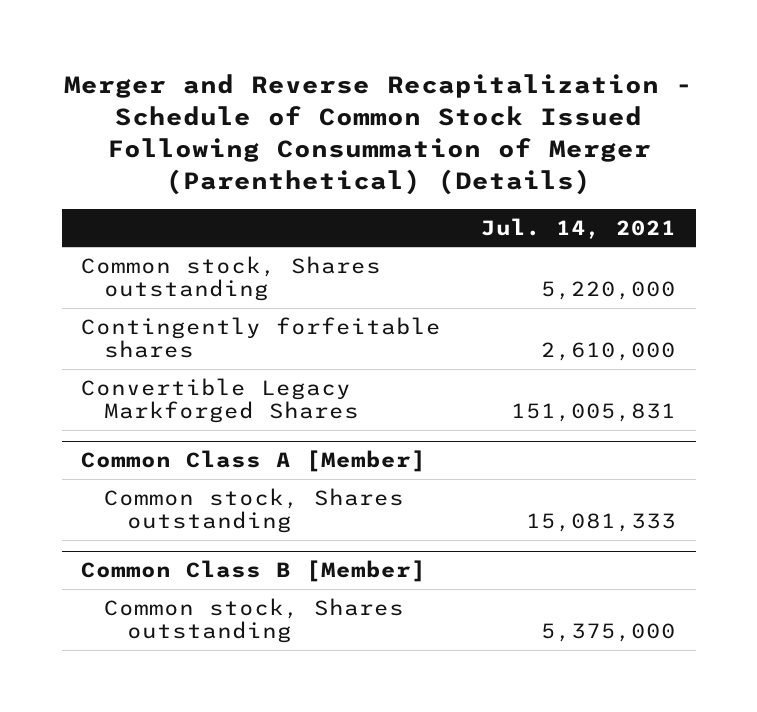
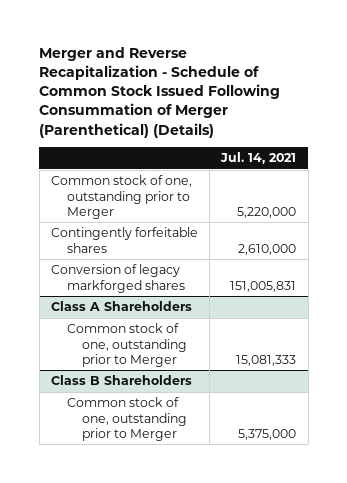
[81,255,382,302] Common stock, Shares outstanding -> [50,175,192,219] Common stock of one, outstanding prior to Merger
[81,377,360,424] Convertible Legacy Markforged Shares -> [50,264,185,293] Conversion of legacy markforged shares
[81,450,427,473] Common Class A [Member] -> [50,301,192,312] Class A Shareholders
[104,487,405,534] Common stock, Shares outstanding -> [66,323,188,367] Common stock of one, outstanding prior to Merger
[81,560,427,583] Common Class B [Member] -> [50,375,192,386] Class B Shareholders
[104,597,405,644] Common stock, Shares outstanding -> [66,397,188,441] Common stock of one, outstanding prior to Merger

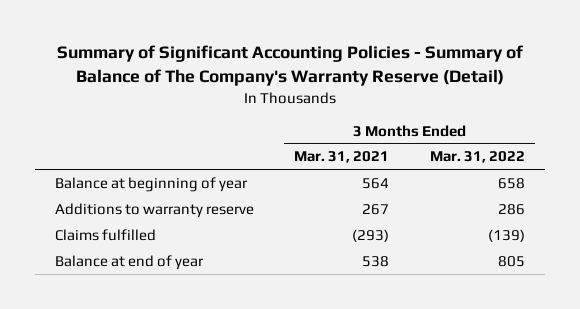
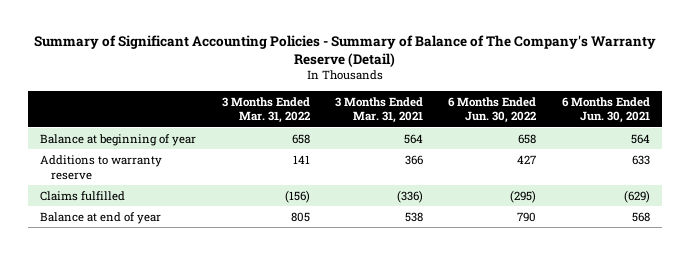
none -> [448,96,537,124] 6 Months Ended Jun. 30, 2022
none -> [561,96,650,124] 6 Months Ended Jun. 30, 2021
[362,203,390,215] 267 -> [404,154,423,165] 366
[497,203,525,215] 286 -> [292,154,310,164] 141
[352,228,390,242] (293) -> [396,189,423,203] (336)
[487,228,525,242] (139) -> [284,189,310,203] (156)

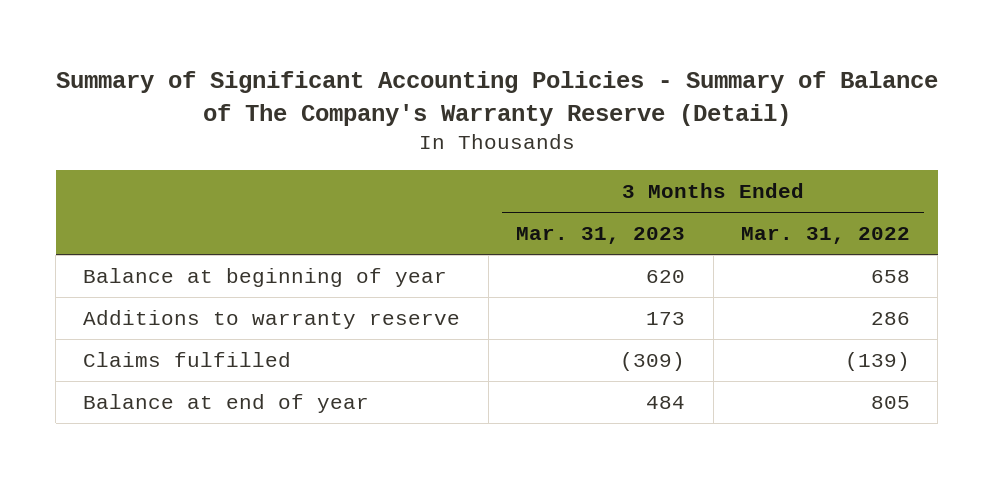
[334,96,423,124] 3 Months Ended Mar. 31, 2021 -> none
[448,96,537,124] 6 Months Ended Jun. 30, 2022 -> none
[561,96,650,124] 6 Months Ended Jun. 30, 2021 -> none
none -> [516,227,686,245] Mar. 31, 2023
[292,154,310,164] 141 -> [870,312,910,326] 286
[284,189,310,203] (156) -> [844,352,910,372] (139)

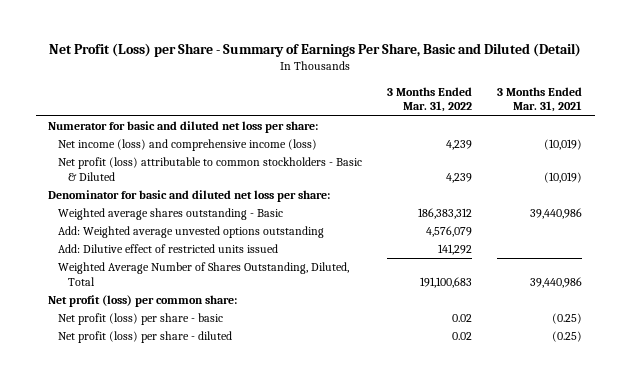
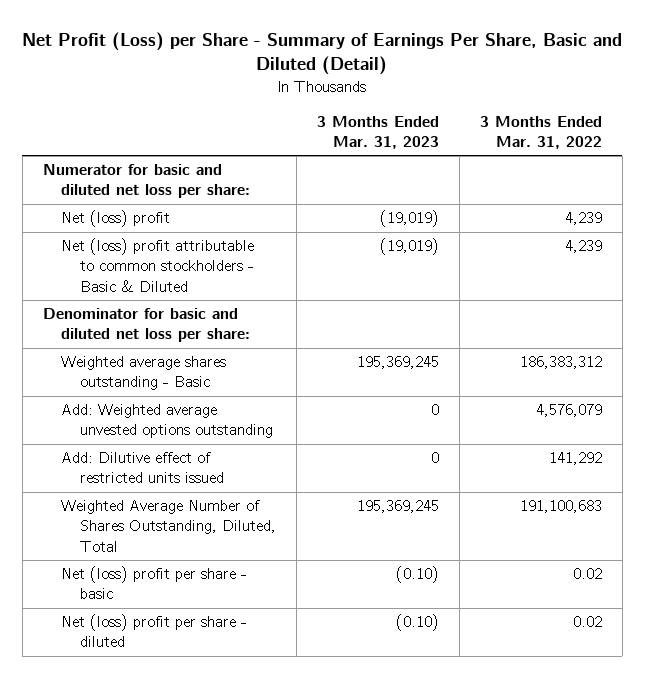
[497,86,583,113] 3 Months Ended Mar. 31, 2021 -> none
none -> [316,115,439,149] 3 Months Ended Mar. 31, 2023
[58,139,318,152] Net income (loss) and comprehensive income (loss) -> [61,210,171,228] Net (loss) profit
[58,157,363,182] Net profit (loss) attributable to common stockholders - Basic & Diluted -> [61,238,255,292] Net (loss) profit attributable to common stockholders - Basic & Diluted
[48,295,238,308] Net profit (loss) per common share: -> none
[58,313,224,326] Net profit (loss) per share - basic -> [61,566,248,600] Net (loss) profit per share - basic
[58,331,233,344] Net profit (loss) per share - diluted -> [61,614,248,648] Net (loss) profit per share - diluted

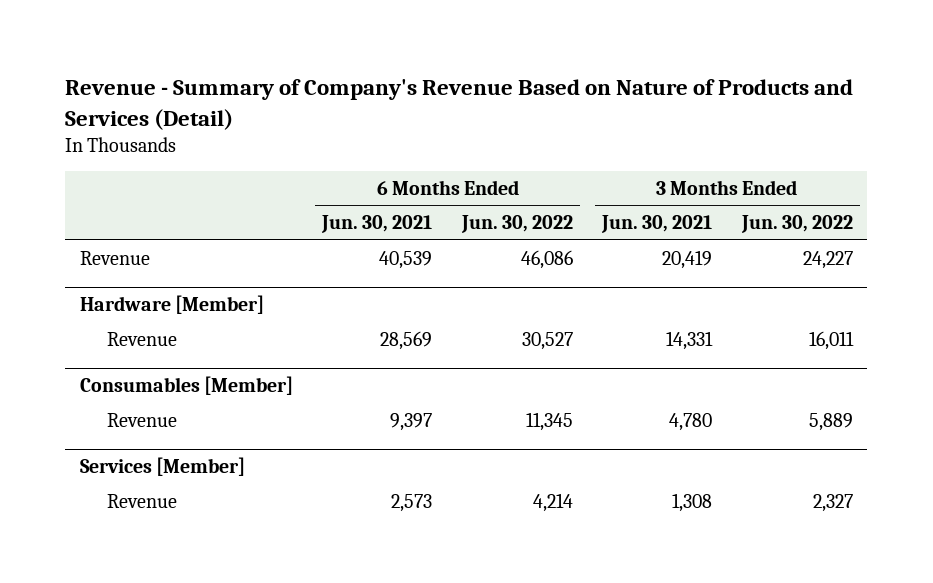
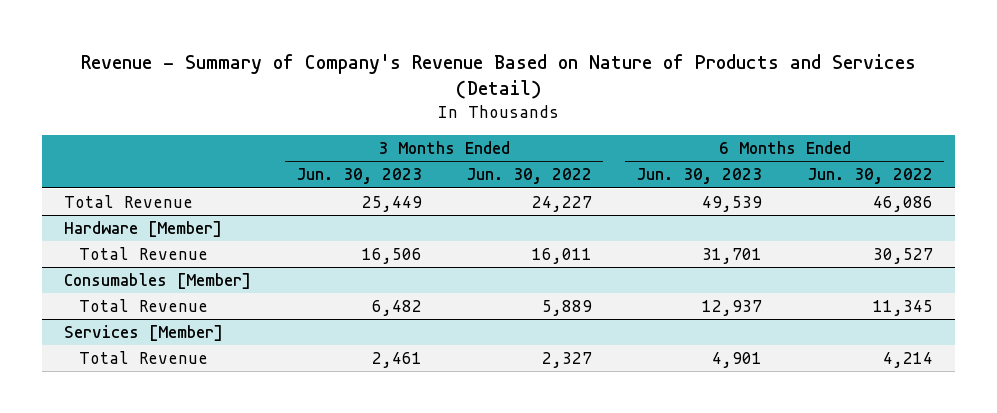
[321,215,433,234] Jun. 30, 2021 -> none
[601,215,713,234] Jun. 30, 2021 -> none
none -> [295,168,422,185] Jun. 30, 2023
none -> [636,168,763,185] Jun. 30, 2023
[80,250,151,265] Revenue -> [64,194,194,208] Total Revenue
[107,331,178,346] Revenue -> [78,246,208,260] Total Revenue
[107,412,178,427] Revenue -> [78,298,208,312] Total Revenue
[107,493,178,508] Revenue -> [78,350,208,364] Total Revenue

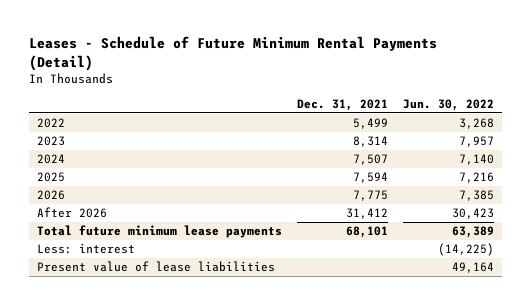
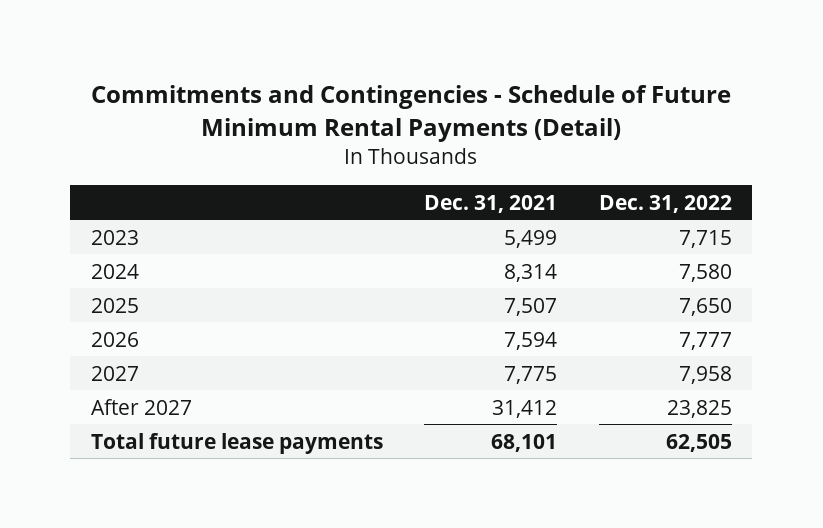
[29,35,438,71] Leases - Schedule of Future Minimum Rental Payments (Detail) -> [91,85,732,142] Commitments and Contingencies - Schedule of Future Minimum Rental Payments (Detail)
[403,99,495,112] Jun. 30, 2022 -> none
none -> [598,194,732,213] Dec. 31, 2022
[36,243,135,255] Less: interest -> none
[36,261,275,273] Present value of lease liabilities -> none
[36,118,65,129] 2022 -> [91,229,140,245] 2023
[36,136,65,147] 2023 -> [91,263,140,279] 2024
[36,154,65,165] 2024 -> [91,297,140,313] 2025
[36,172,65,183] 2025 -> [91,331,140,347] 2026
[36,190,65,201] 2026 -> [91,365,140,381] 2027
[36,207,107,219] After 2026 -> [91,398,193,415] After 2027
[36,225,282,239] Total future minimum lease payments -> [91,432,384,454] Total future lease payments

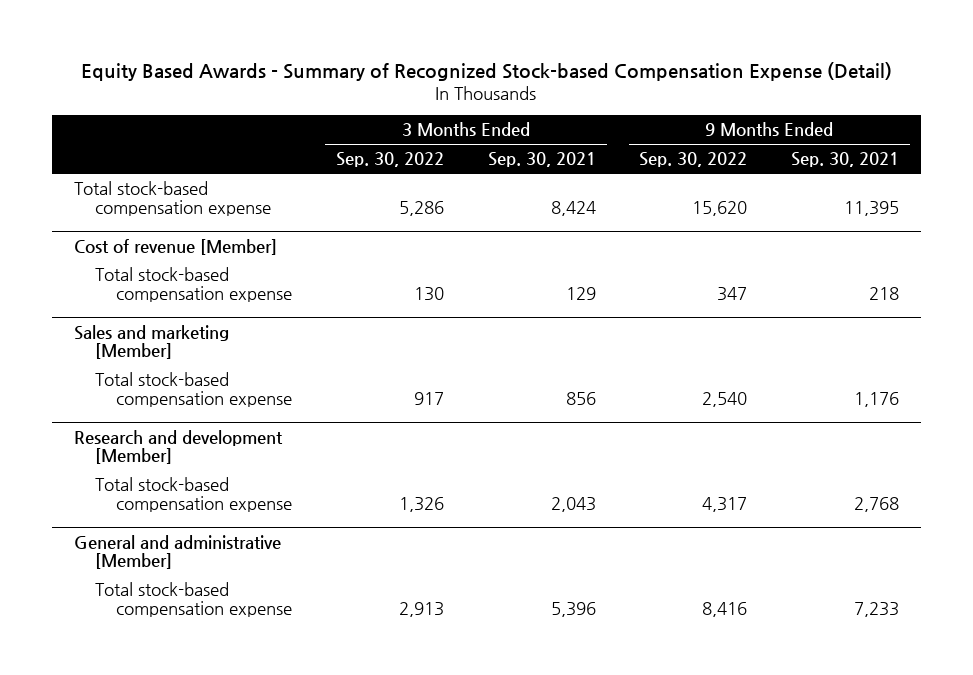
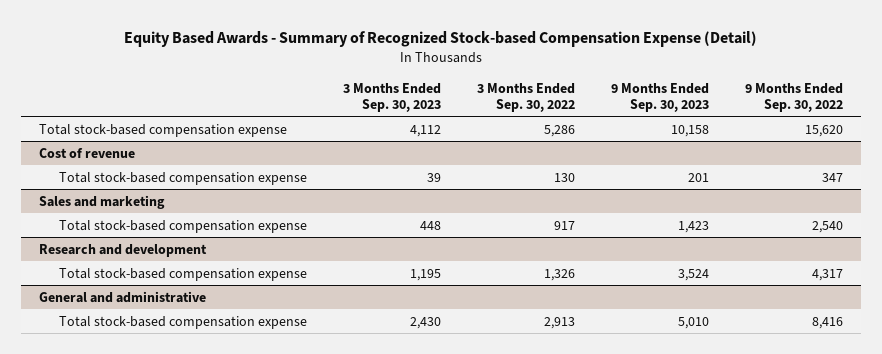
[487,152,596,168] Sep. 30, 2021 -> none
[791,152,900,168] Sep. 30, 2021 -> none
none -> [343,82,442,112] 3 Months Ended Sep. 30, 2023
none -> [611,82,710,112] 9 Months Ended Sep. 30, 2023
[73,238,277,255] Cost of revenue [Member] -> [39,147,136,158] Cost of revenue
[73,324,229,360] Sales and marketing [Member] -> [39,194,166,209] Sales and marketing
[73,429,283,465] Research and development [Member] -> [39,243,208,257] Research and development
[73,534,281,570] General and administrative [Member] -> [39,290,207,303] General and administrative

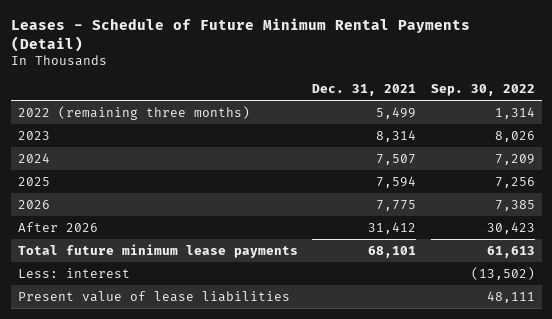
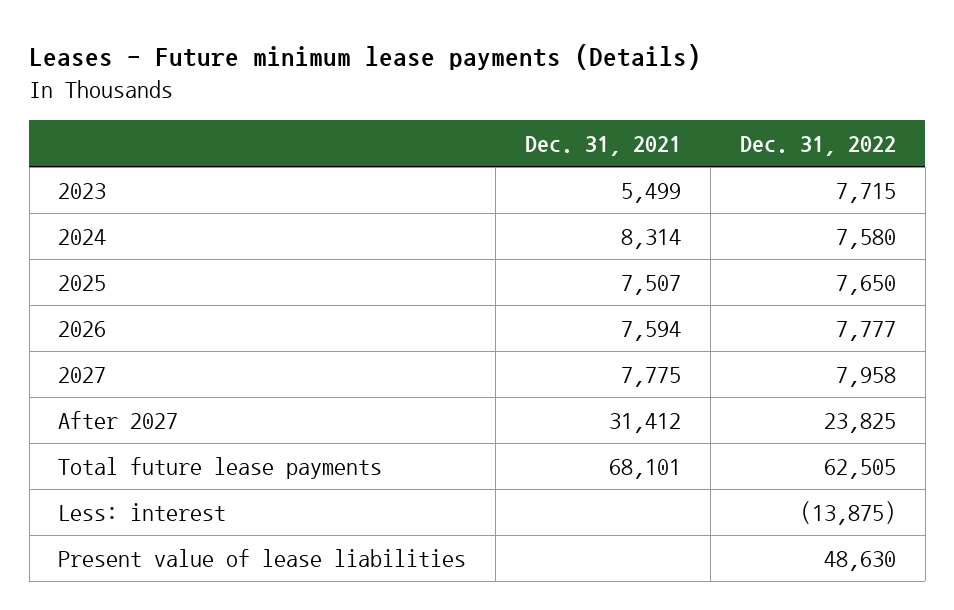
[10,17,470,52] Leases - Schedule of Future Minimum Rental Payments (Detail) -> [29,44,702,71] Leases - Future minimum lease payments (Details)
[430,84,535,97] Sep. 30, 2022 -> none
none -> [739,135,896,156] Dec. 31, 2022
[17,105,250,120] 2022 (remaining three months) -> [58,182,107,199] 2023
[17,130,50,140] 2023 -> [58,228,107,245] 2024
[17,152,50,163] 2024 -> [58,274,107,291] 2025
[17,176,50,186] 2025 -> [58,320,107,337] 2026
[17,199,50,209] 2026 -> [58,366,107,383] 2027
[17,221,98,232] After 2026 -> [58,410,179,429] After 2027
[17,243,298,258] Total future minimum lease payments -> [58,456,383,479] Total future lease payments

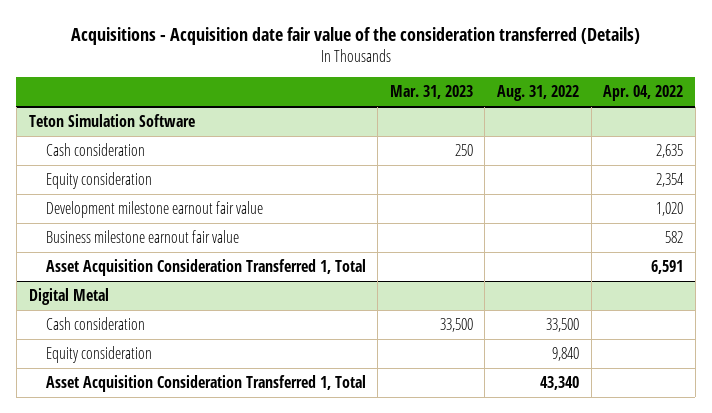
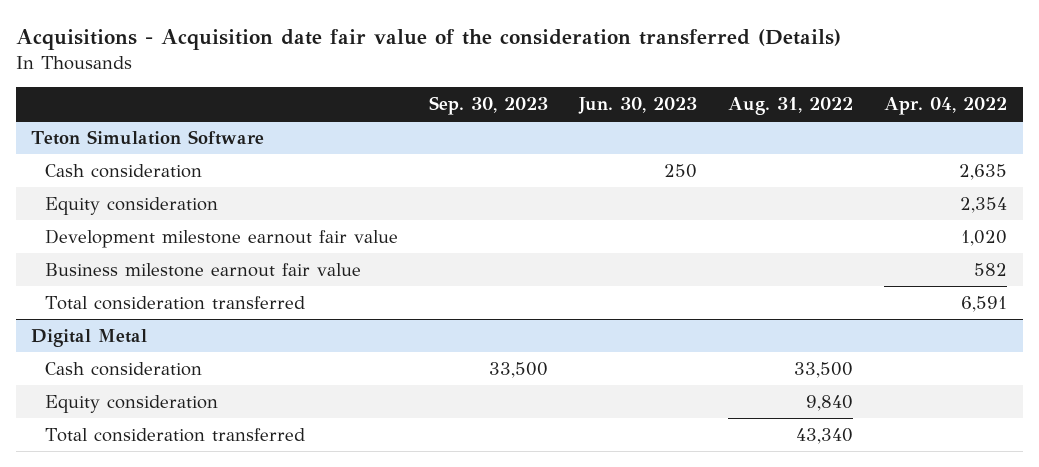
[389,85,473,100] Mar. 31, 2023 -> none
none -> [428,96,548,116] Sep. 30, 2023
none -> [577,97,697,115] Jun. 30, 2023
[45,259,366,277] Asset Acquisition Consideration Transferred 1, Total -> [44,295,305,310] Total consideration transferred
[45,375,366,393] Asset Acquisition Consideration Transferred 1, Total -> [44,427,305,442] Total consideration transferred

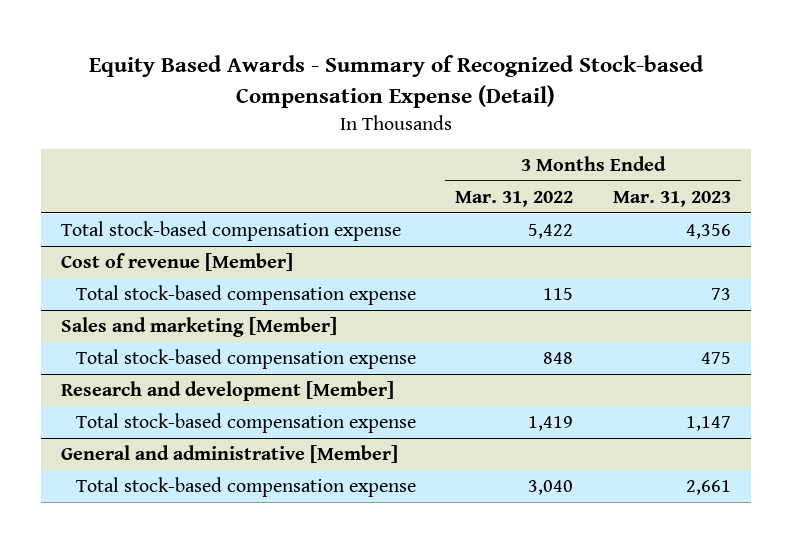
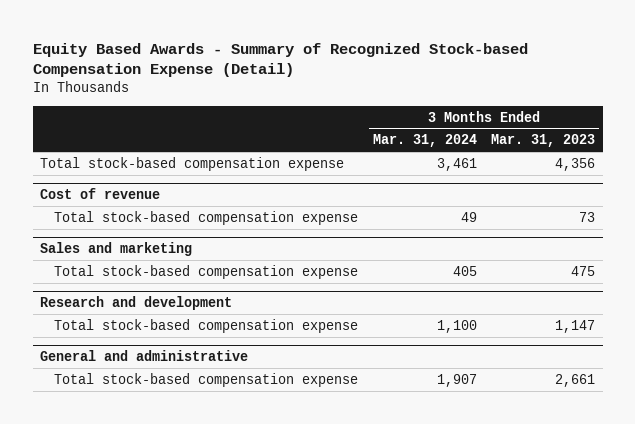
[455,190,574,207] Mar. 31, 2022 -> none
none -> [372,134,477,148] Mar. 31, 2024
[61,252,294,271] Cost of revenue [Member] -> [40,188,161,200] Cost of revenue
[61,316,338,337] Sales and marketing [Member] -> [40,242,193,257] Sales and marketing
[61,380,395,401] Research and development [Member] -> [40,296,233,311] Research and development
[61,444,399,463] General and administrative [Member] -> [40,350,249,362] General and administrative

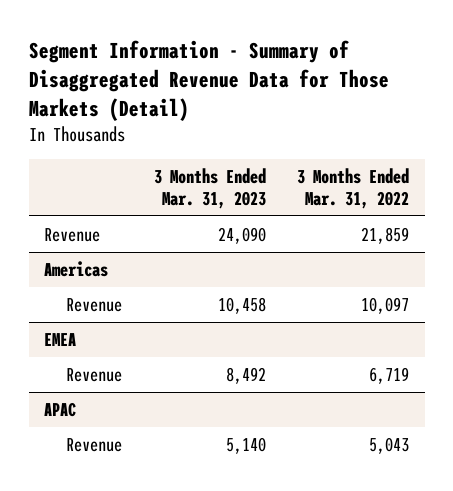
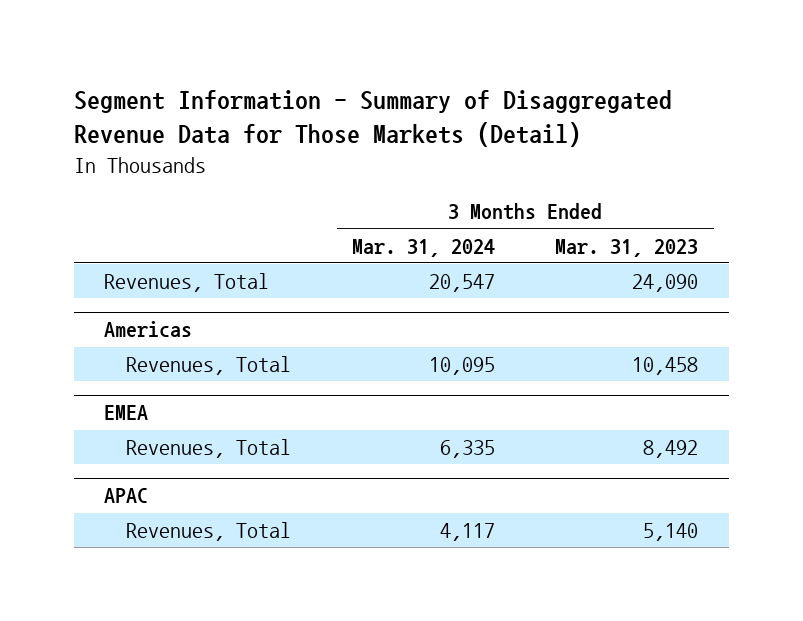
[296,168,409,210] 3 Months Ended Mar. 31, 2022 -> none
none -> [351,238,495,257] Mar. 31, 2024
[44,227,101,242] Revenue -> [104,273,270,293] Revenues, Total
[66,297,123,312] Revenue -> [126,356,292,376] Revenues, Total
[66,367,123,382] Revenue -> [126,439,292,459] Revenues, Total
[66,437,123,452] Revenue -> [126,522,292,542] Revenues, Total

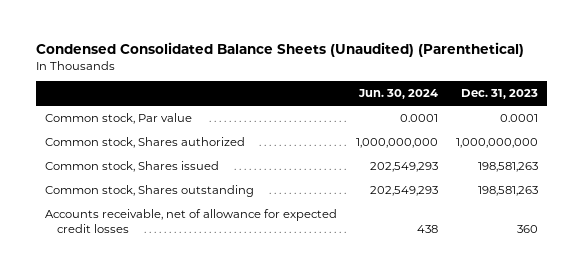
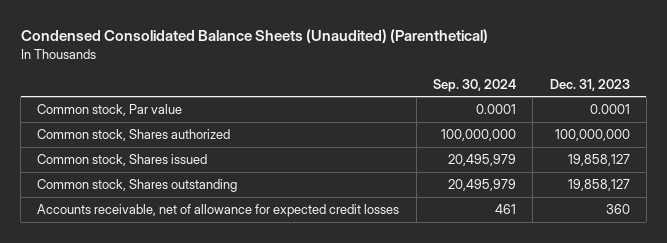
[357,89,438,100] Jun. 30, 2024 -> none
none -> [432,78,516,92] Sep. 30, 2024
[455,137,538,148] 1,000,000,000 -> [554,129,630,142] 100,000,000
[477,161,538,172] 198,581,263 -> [567,154,630,167] 19,858,127
[477,185,538,196] 198,581,263 -> [567,179,630,192] 19,858,127

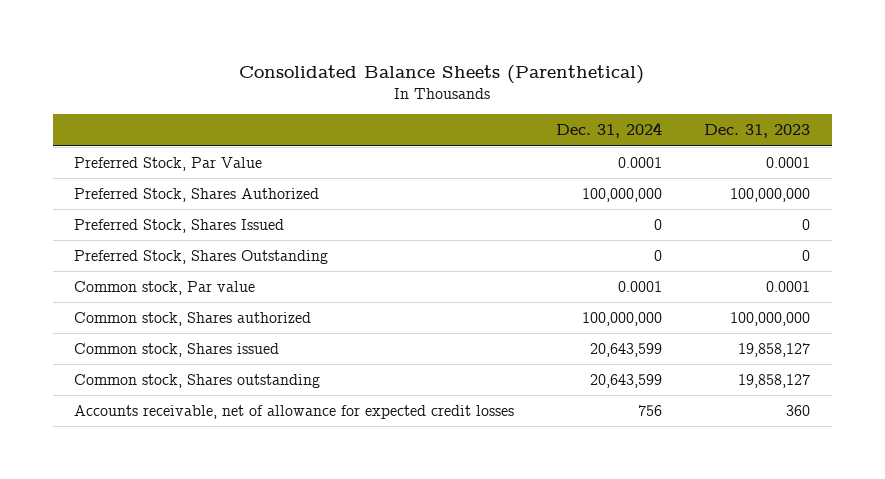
[20,28,488,43] Condensed Consolidated Balance Sheets (Unaudited) (Parenthetical) -> [239,64,645,84] Consolidated Balance Sheets (Parenthetical)
[432,78,516,92] Sep. 30, 2024 -> none
none -> [556,122,663,139] Dec. 31, 2024
none -> [74,157,263,172] Preferred Stock, Par Value
none -> [74,188,320,203] Preferred Stock, Shares Authorized
none -> [74,219,285,234] Preferred Stock, Shares Issued
none -> [74,250,329,265] Preferred Stock, Shares Outstanding

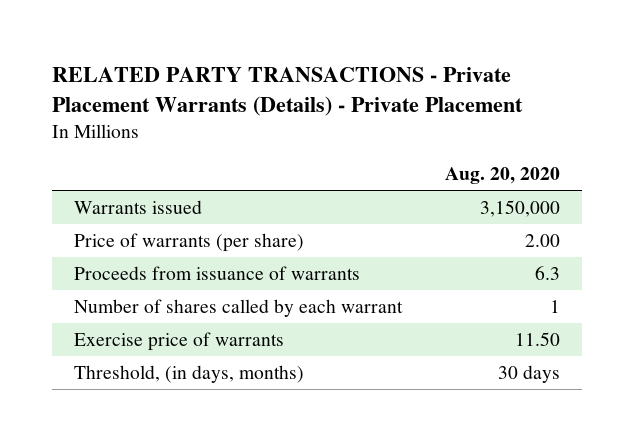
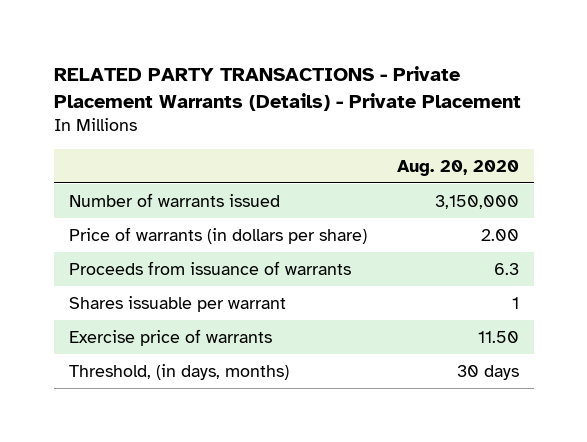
[73,200,202,215] Warrants issued -> [68,192,280,207] Number of warrants issued
[73,233,304,253] Price of warrants (per share) -> [68,226,367,244] Price of warrants (in dollars per share)
[73,299,403,318] Number of shares called by each warrant -> [68,295,286,312] Shares issuable per warrant

